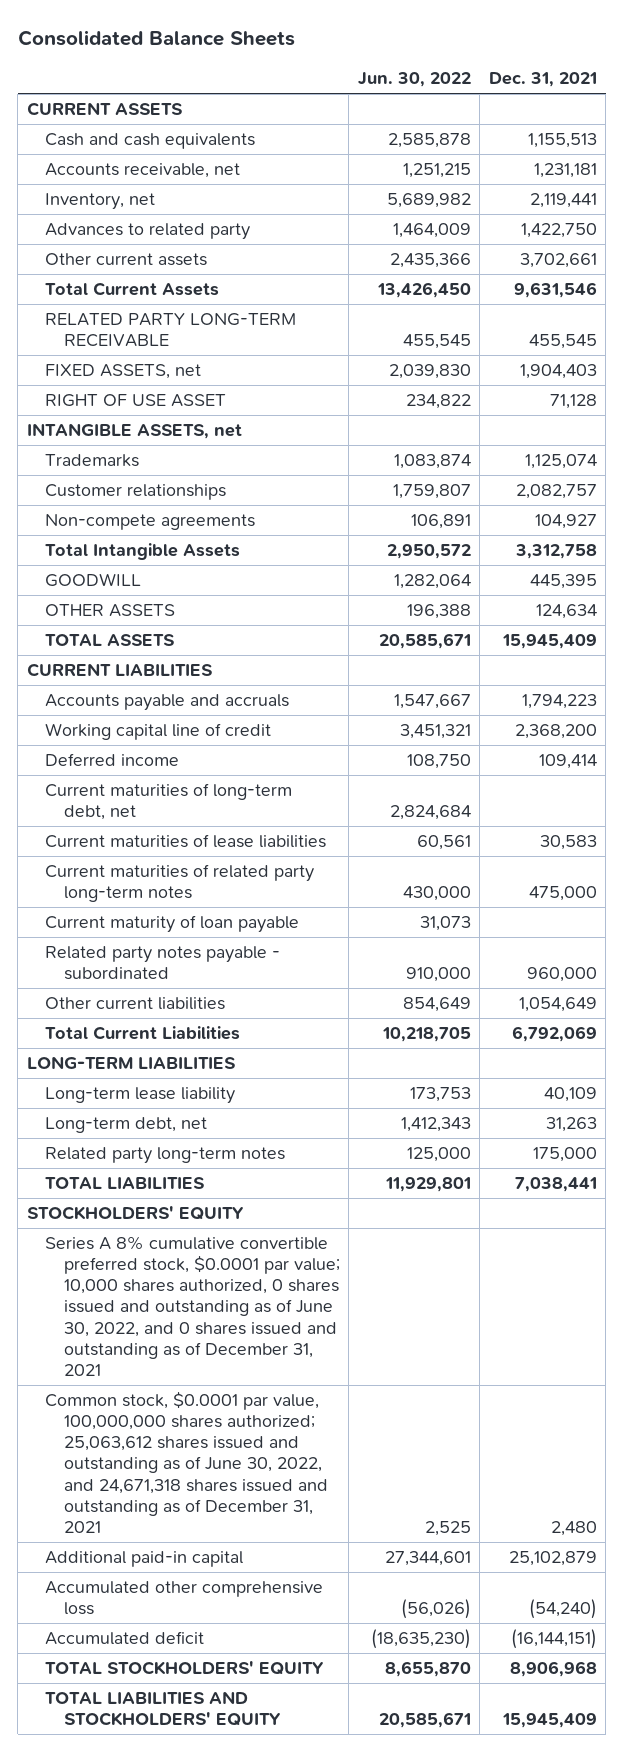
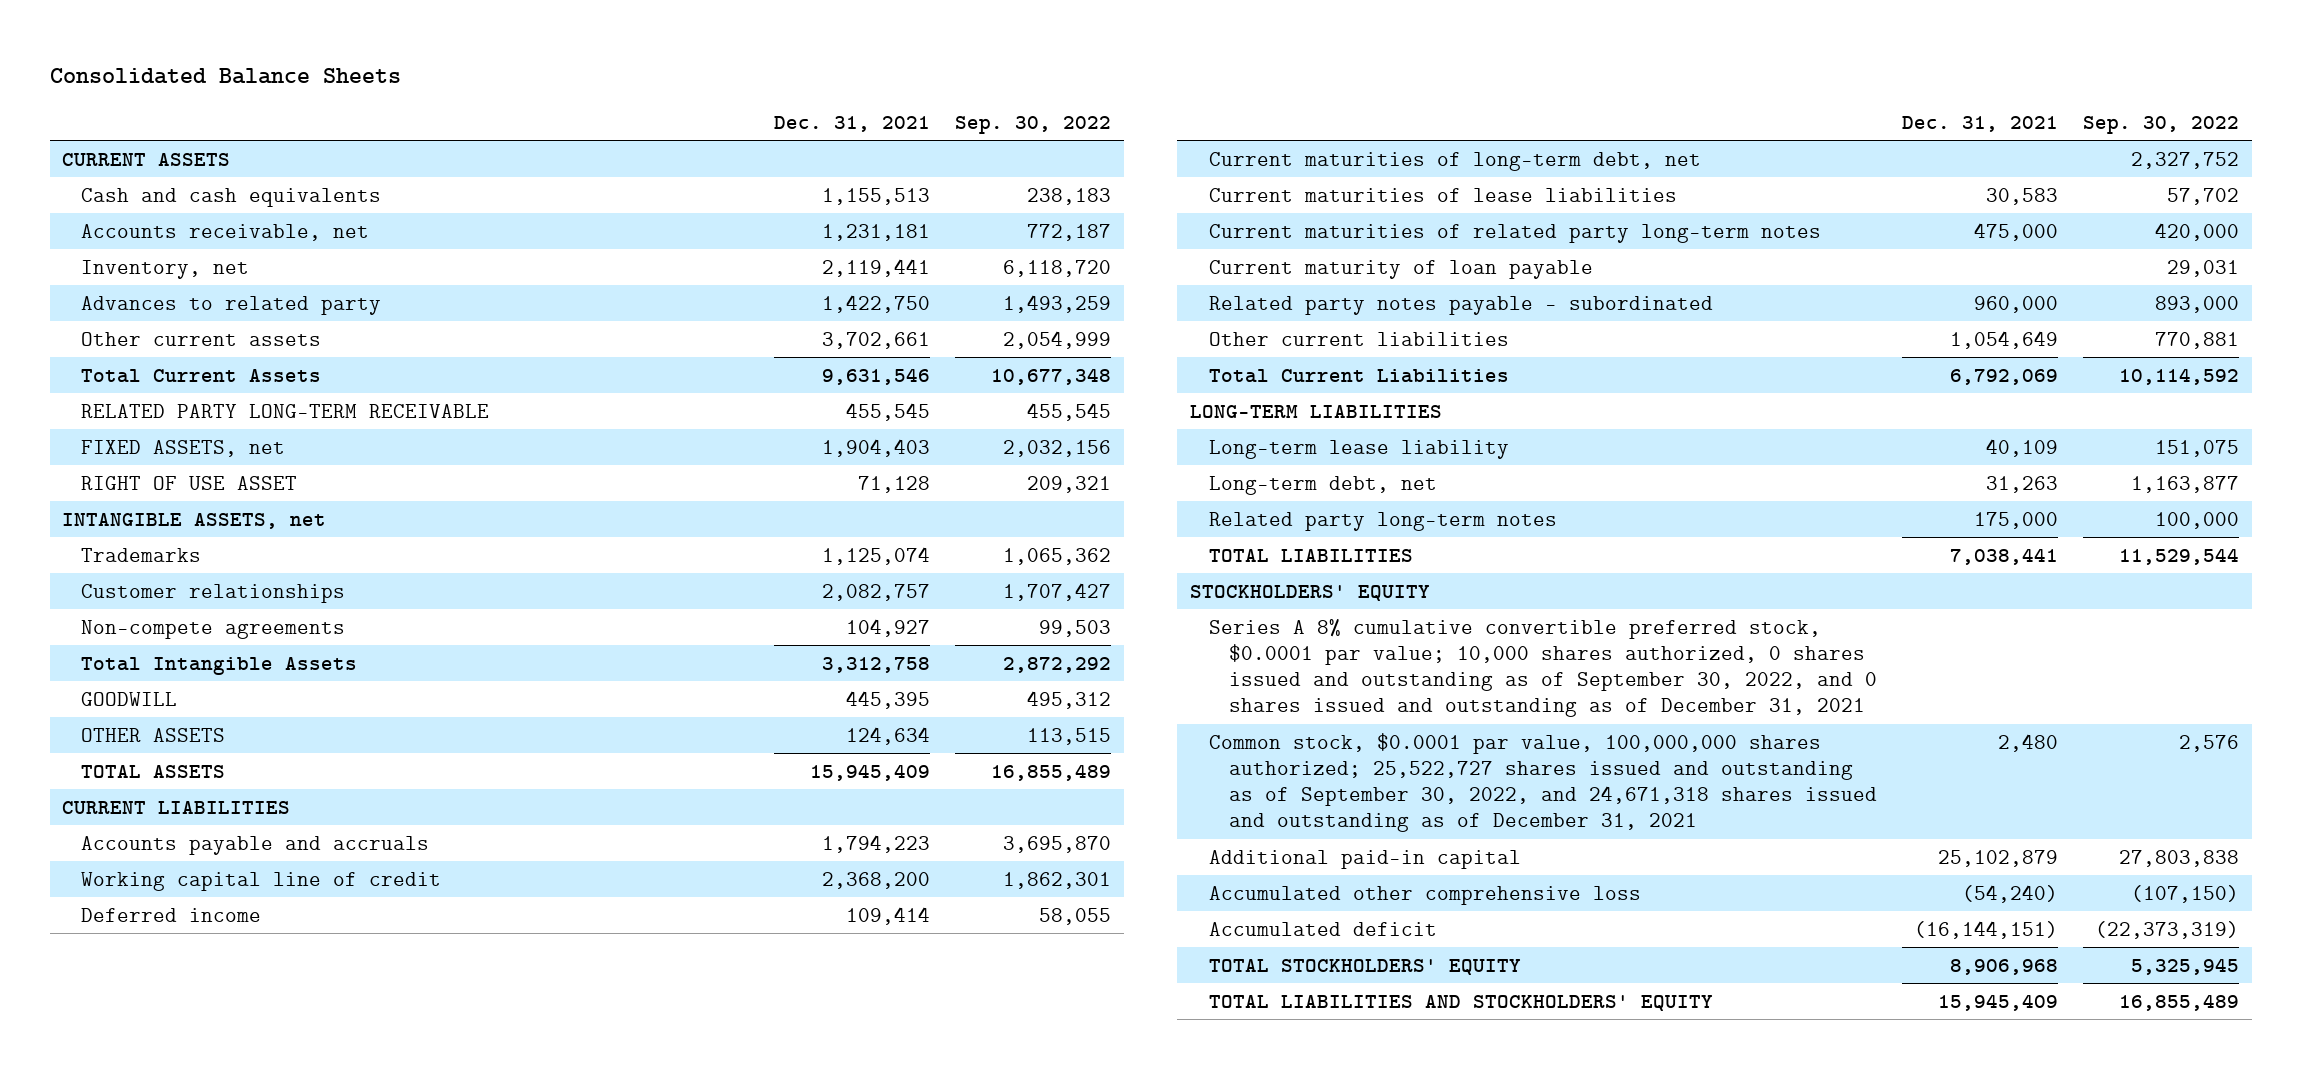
[357,72,471,88] Jun. 30, 2022 -> none
none -> [955,115,1112,134] Sep. 30, 2022
[45,1235,340,1376] Series A 8% cumulative convertible preferred stock, $0.0001 par value; 10,000 shares authorized, 0 shares issued and outstanding as of June 30, 2022, and 0 shares issued and outstanding as of December 31, 2021 -> [1209,618,1877,717] Series A 8% cumulative convertible preferred stock, $0.0001 par value; 10,000 shares authorized, 0 shares issued and outstanding as of September 30, 2022, and 0 shares issued and outstanding as of December 31, 2021
[45,1390,328,1533] Common stock, $0.0001 par value, 100,000,000 shares authorized; 25,063,612 shares issued and outstanding as of June 30, 2022, and 24,671,318 shares issued and outstanding as of December 31, 2021 -> [1209,732,1877,832] Common stock, $0.0001 par value, 100,000,000 shares authorized; 25,522,727 shares issued and outstanding as of September 30, 2022, and 24,671,318 shares issued and outstanding as of December 31, 2021

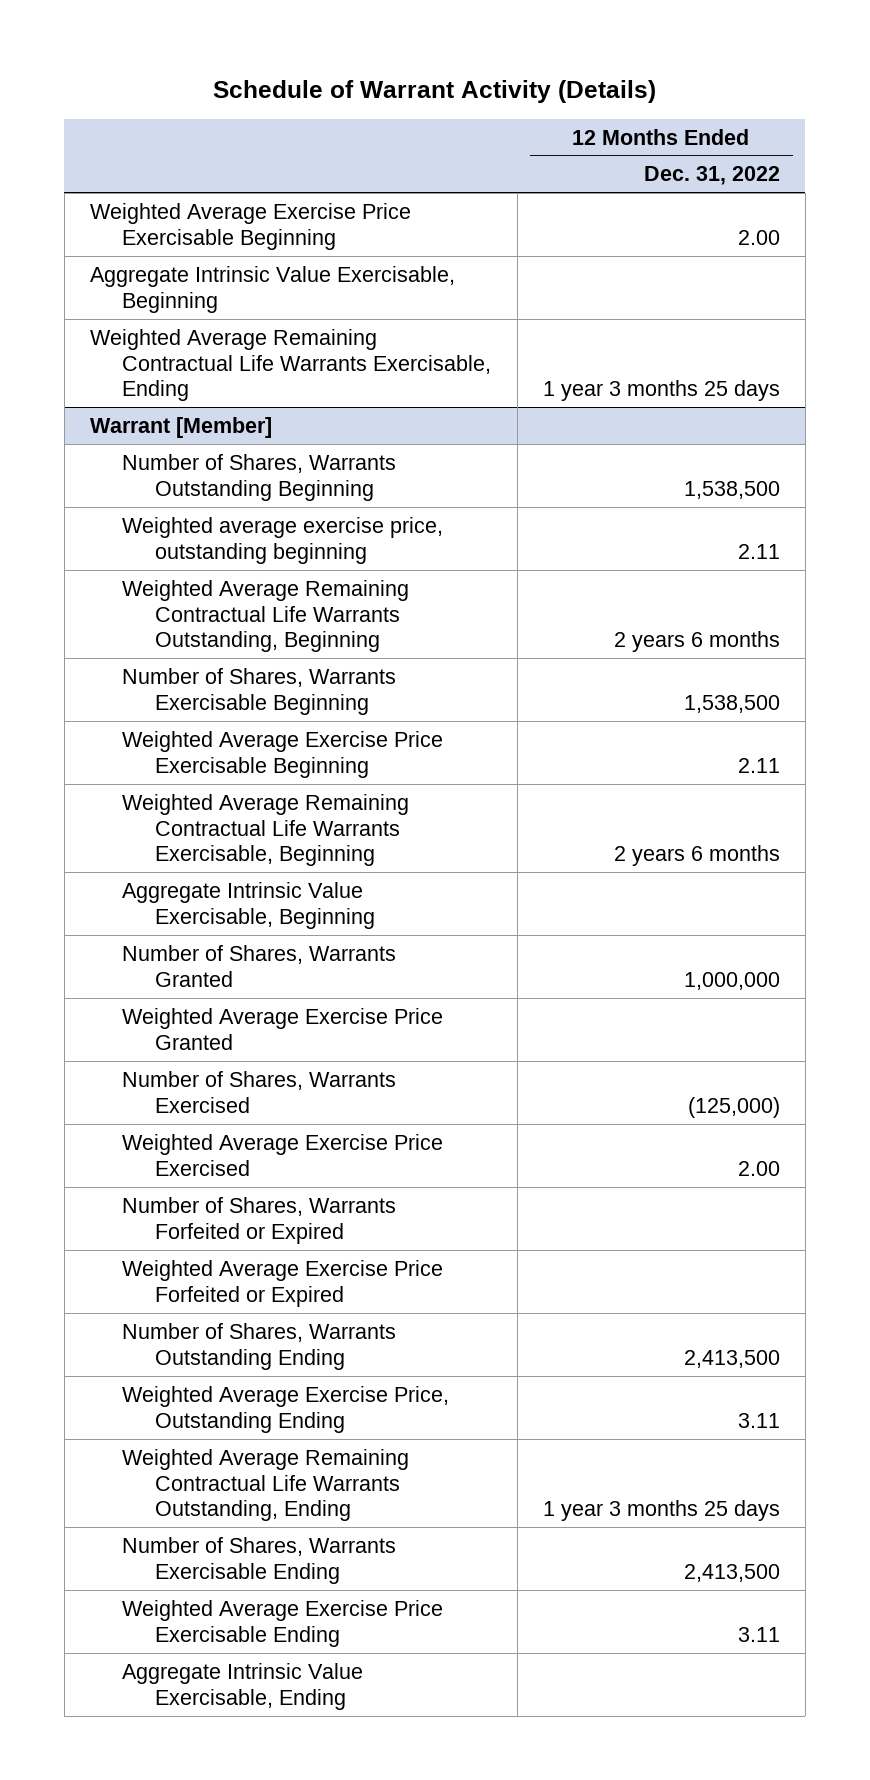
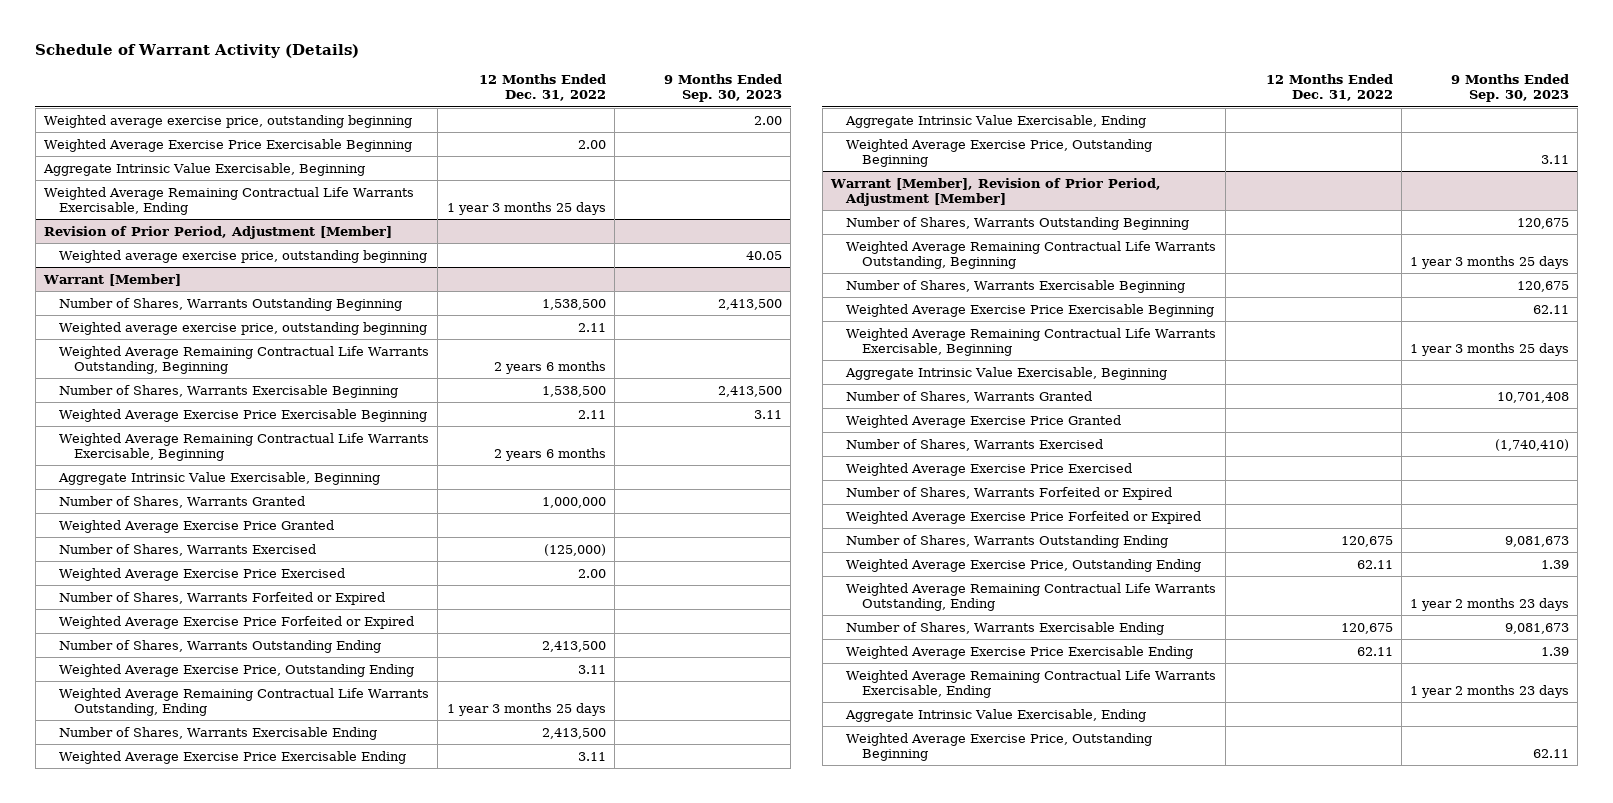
none -> [663,74,782,103] 9 Months Ended Sep. 30, 2023
none -> [43,114,412,128] Weighted average exercise price, outstanding beginning
none -> [43,225,392,239] Revision of Prior Period, Adjustment [Member]
none -> [59,249,428,263] Weighted average exercise price, outstanding beginning
none -> [846,138,1153,167] Weighted Average Exercise Price, Outstanding Beginning
none -> [830,177,1162,206] Warrant [Member], Revision of Prior Period, Adjustment [Member]
none -> [846,216,1190,230] Number of Shares, Warrants Outstanding Beginning
none -> [846,240,1217,269] Weighted Average Remaining Contractual Life Warrants Outstanding, Beginning
none -> [846,279,1186,293] Number of Shares, Warrants Exercisable Beginning
none -> [846,303,1215,317] Weighted Average Exercise Price Exercisable Beginning
none -> [846,327,1217,356] Weighted Average Remaining Contractual Life Warrants Exercisable, Beginning
none -> [845,366,1168,380] Aggregate Intrinsic Value Exercisable, Beginning
none -> [846,390,1093,403] Number of Shares, Warrants Granted
none -> [846,414,1122,428] Weighted Average Exercise Price Granted
none -> [846,438,1104,451] Number of Shares, Warrants Exercised
none -> [846,462,1133,476] Weighted Average Exercise Price Exercised
none -> [846,486,1173,500] Number of Shares, Warrants Forfeited or Expired
none -> [846,510,1202,524] Weighted Average Exercise Price Forfeited or Expired
none -> [846,534,1169,548] Number of Shares, Warrants Outstanding Ending
none -> [846,558,1202,572] Weighted Average Exercise Price, Outstanding Ending
none -> [846,582,1217,611] Weighted Average Remaining Contractual Life Warrants Outstanding, Ending
none -> [846,621,1165,635] Number of Shares, Warrants Exercisable Ending
none -> [846,645,1194,659] Weighted Average Exercise Price Exercisable Ending
none -> [846,669,1217,698] Weighted Average Remaining Contractual Life Warrants Exercisable, Ending
none -> [845,708,1147,722] Aggregate Intrinsic Value Exercisable, Ending
none -> [846,732,1153,761] Weighted Average Exercise Price, Outstanding Beginning

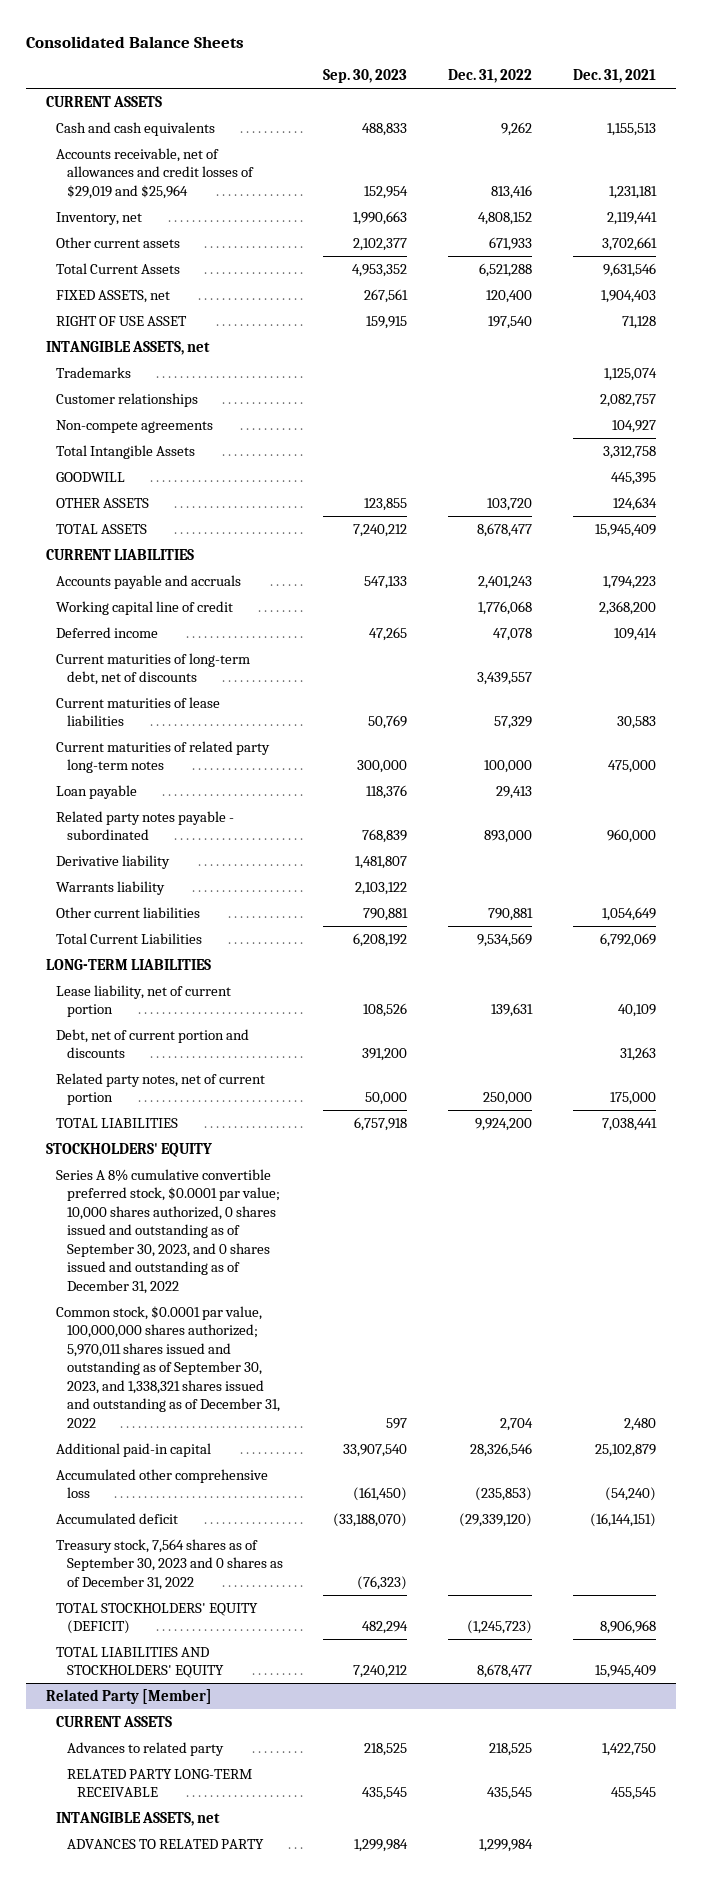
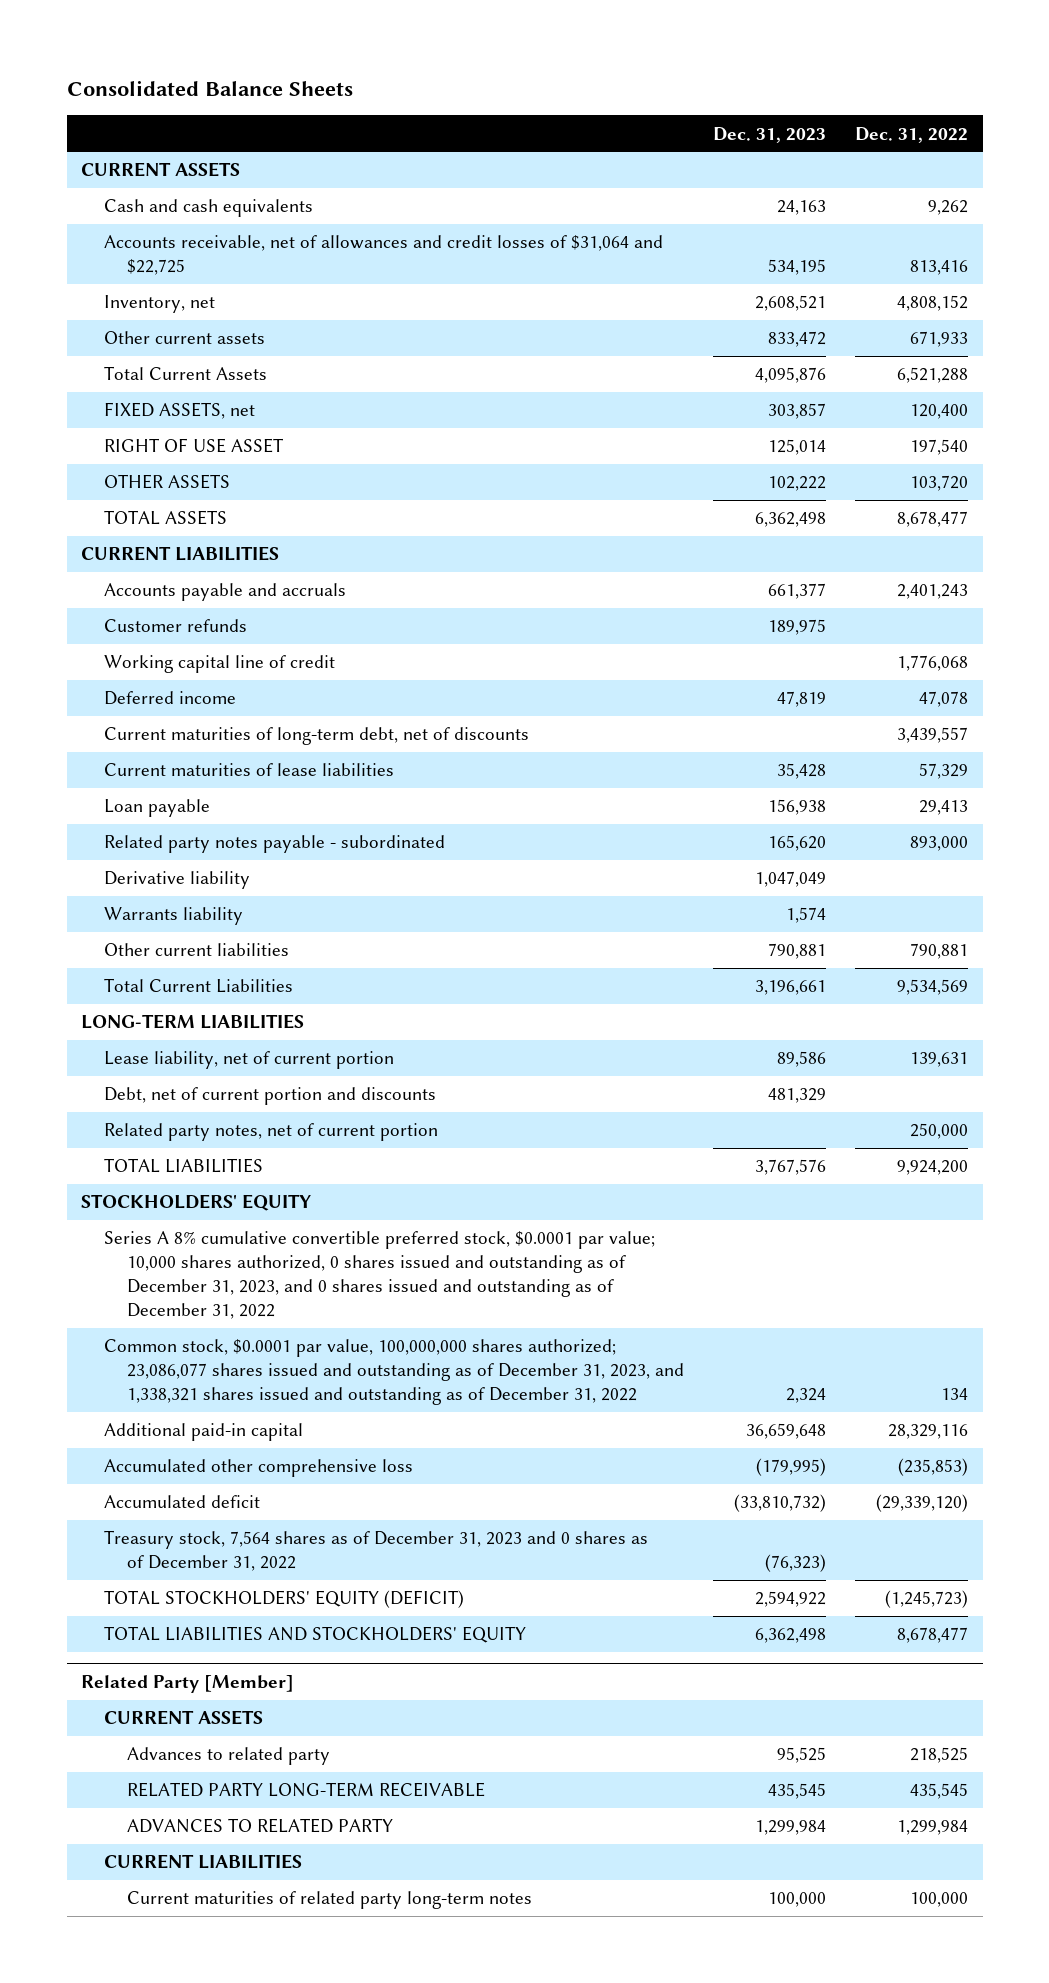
[323,69,408,84] Sep. 30, 2023 -> none
[572,69,656,84] Dec. 31, 2021 -> none
none -> [712,126,826,143] Dec. 31, 2023
[56,147,254,199] Accounts receivable, net of allowances and credit losses of $29,019 and $25,964 -> [103,235,663,276] Accounts receivable, net of allowances and credit losses of $31,064 and $22,725
[46,340,211,355] INTANGIBLE ASSETS, net -> none
[56,366,132,378] Trademarks -> none
[56,392,199,407] Customer relationships -> none
[56,419,214,433] Non-compete agreements -> none
[56,444,196,459] Total Intangible Assets -> none
[56,471,126,482] GOODWILL -> none
none -> [103,619,247,633] Customer refunds
[56,740,271,774] Current maturities of related party long-term notes -> none
[56,1168,280,1294] Series A 8% cumulative convertible preferred stock, $0.0001 par value; 10,000 shares authorized, 0 shares issued and outstanding as of September 30, 2023, and 0 shares issued and outstanding as of December 31, 2022 -> [103,1231,655,1319] Series A 8% cumulative convertible preferred stock, $0.0001 par value; 10,000 shares authorized, 0 shares issued and outstanding as of December 31, 2023, and 0 shares issued and outstanding as of December 31, 2022
[56,1305,280,1428] Common stock, $0.0001 par value, 100,000,000 shares authorized; 5,970,011 shares issued and outstanding as of September 30, 2023, and 1,338,321 shares issued and outstanding as of December 31, 2022 -> [103,1339,684,1405] Common stock, $0.0001 par value, 100,000,000 shares authorized; 23,086,077 shares issued and outstanding as of December 31, 2023, and 1,338,321 shares issued and outstanding as of December 31, 2022
[499,1417,533,1431] 2,704 -> [941,1387,969,1400] 134
[469,1442,532,1457] 28,326,546 -> [888,1424,969,1440] 28,329,116
[56,1538,283,1590] Treasury stock, 7,564 shares as of September 30, 2023 and 0 shares as of December 31, 2022 -> [103,1530,648,1572] Treasury stock, 7,564 shares as of December 31, 2023 and 0 shares as of December 31, 2022
[56,1811,221,1826] INTANGIBLE ASSETS, net -> none
none -> [103,1854,302,1870] CURRENT LIABILITIES
none -> [126,1891,532,1910] Current maturities of related party long-term notes

